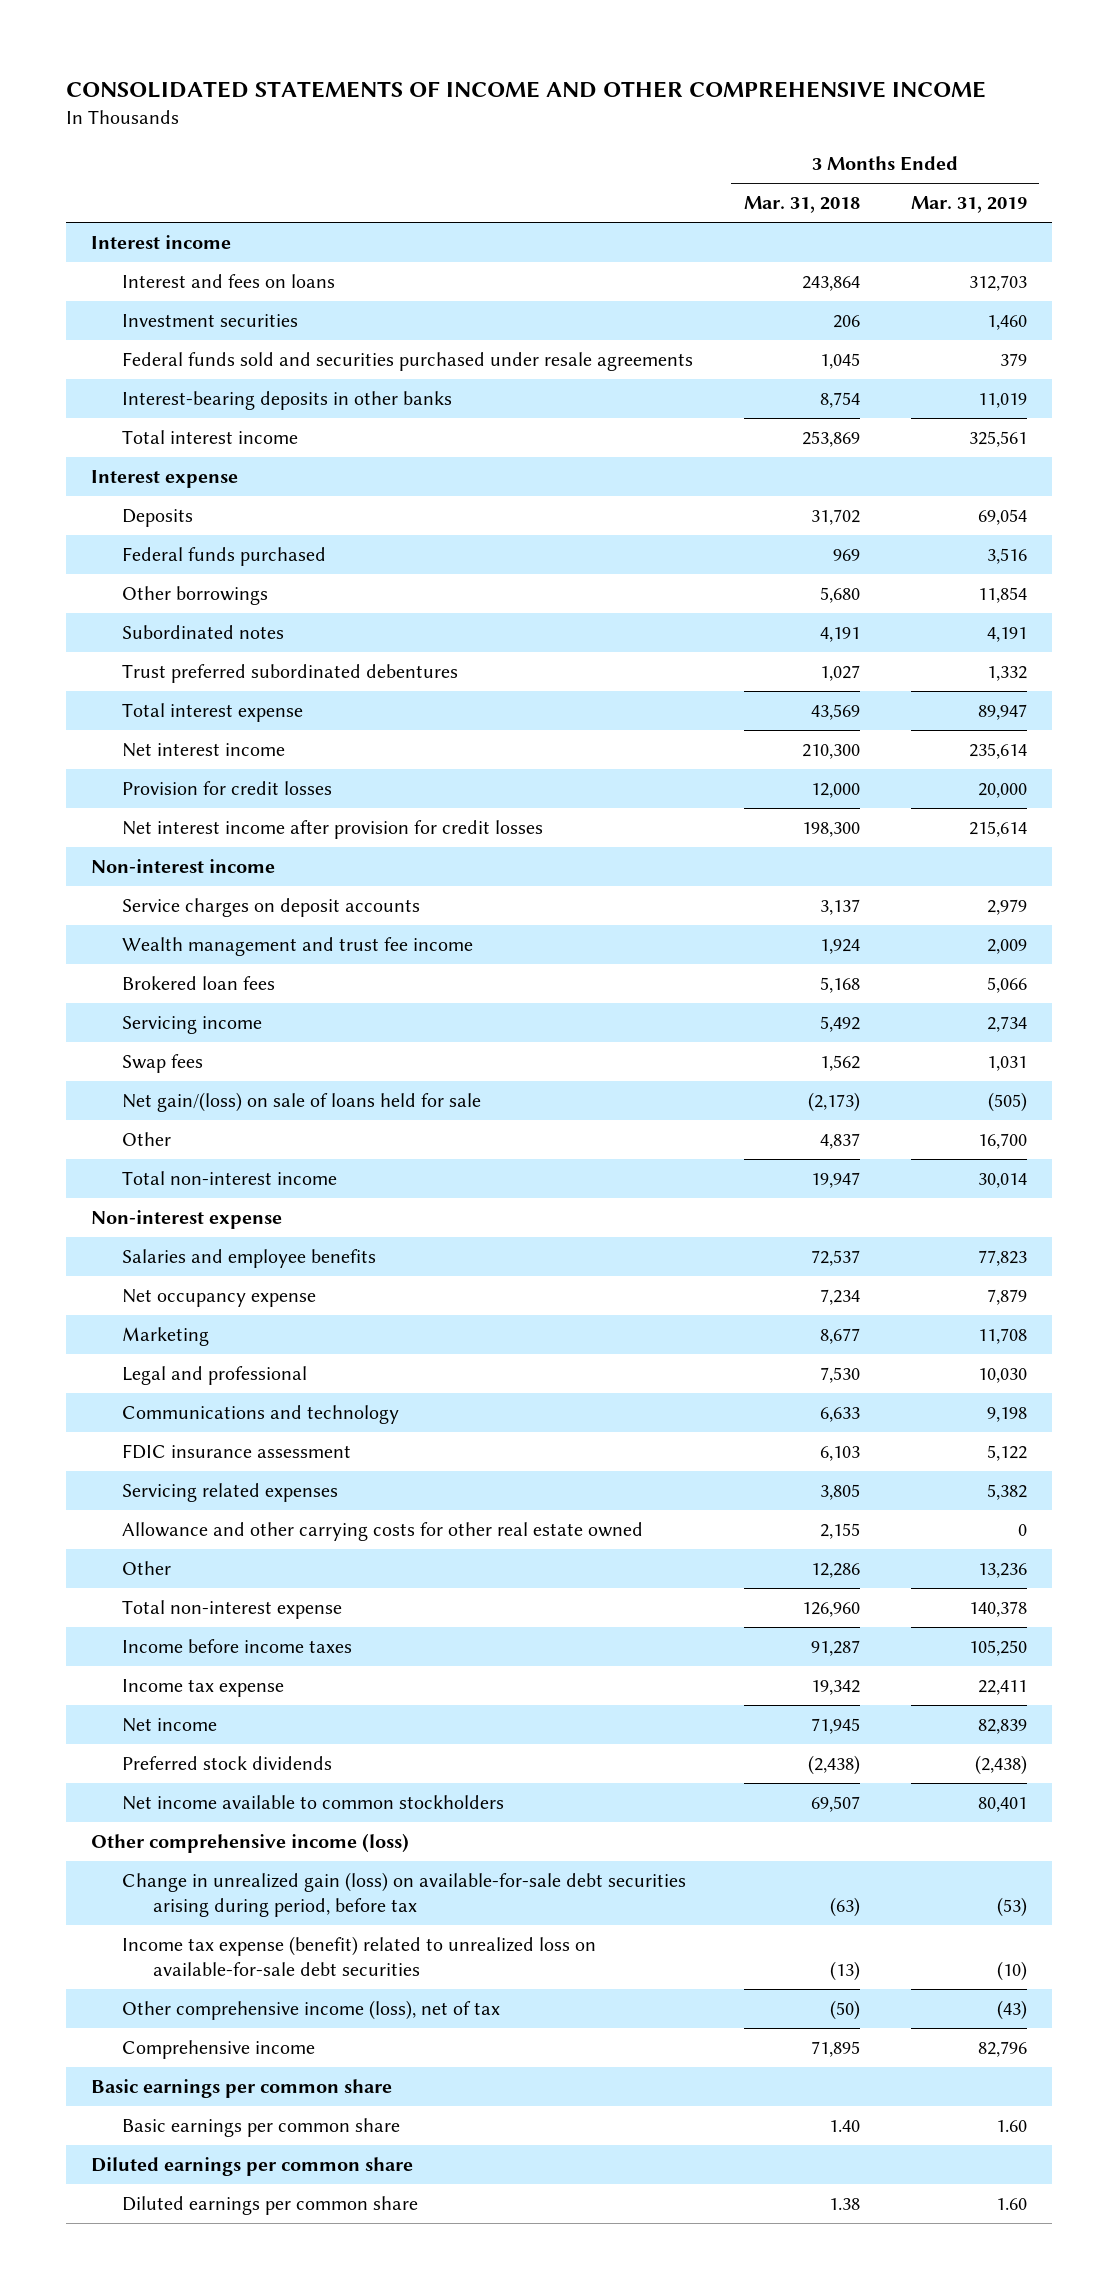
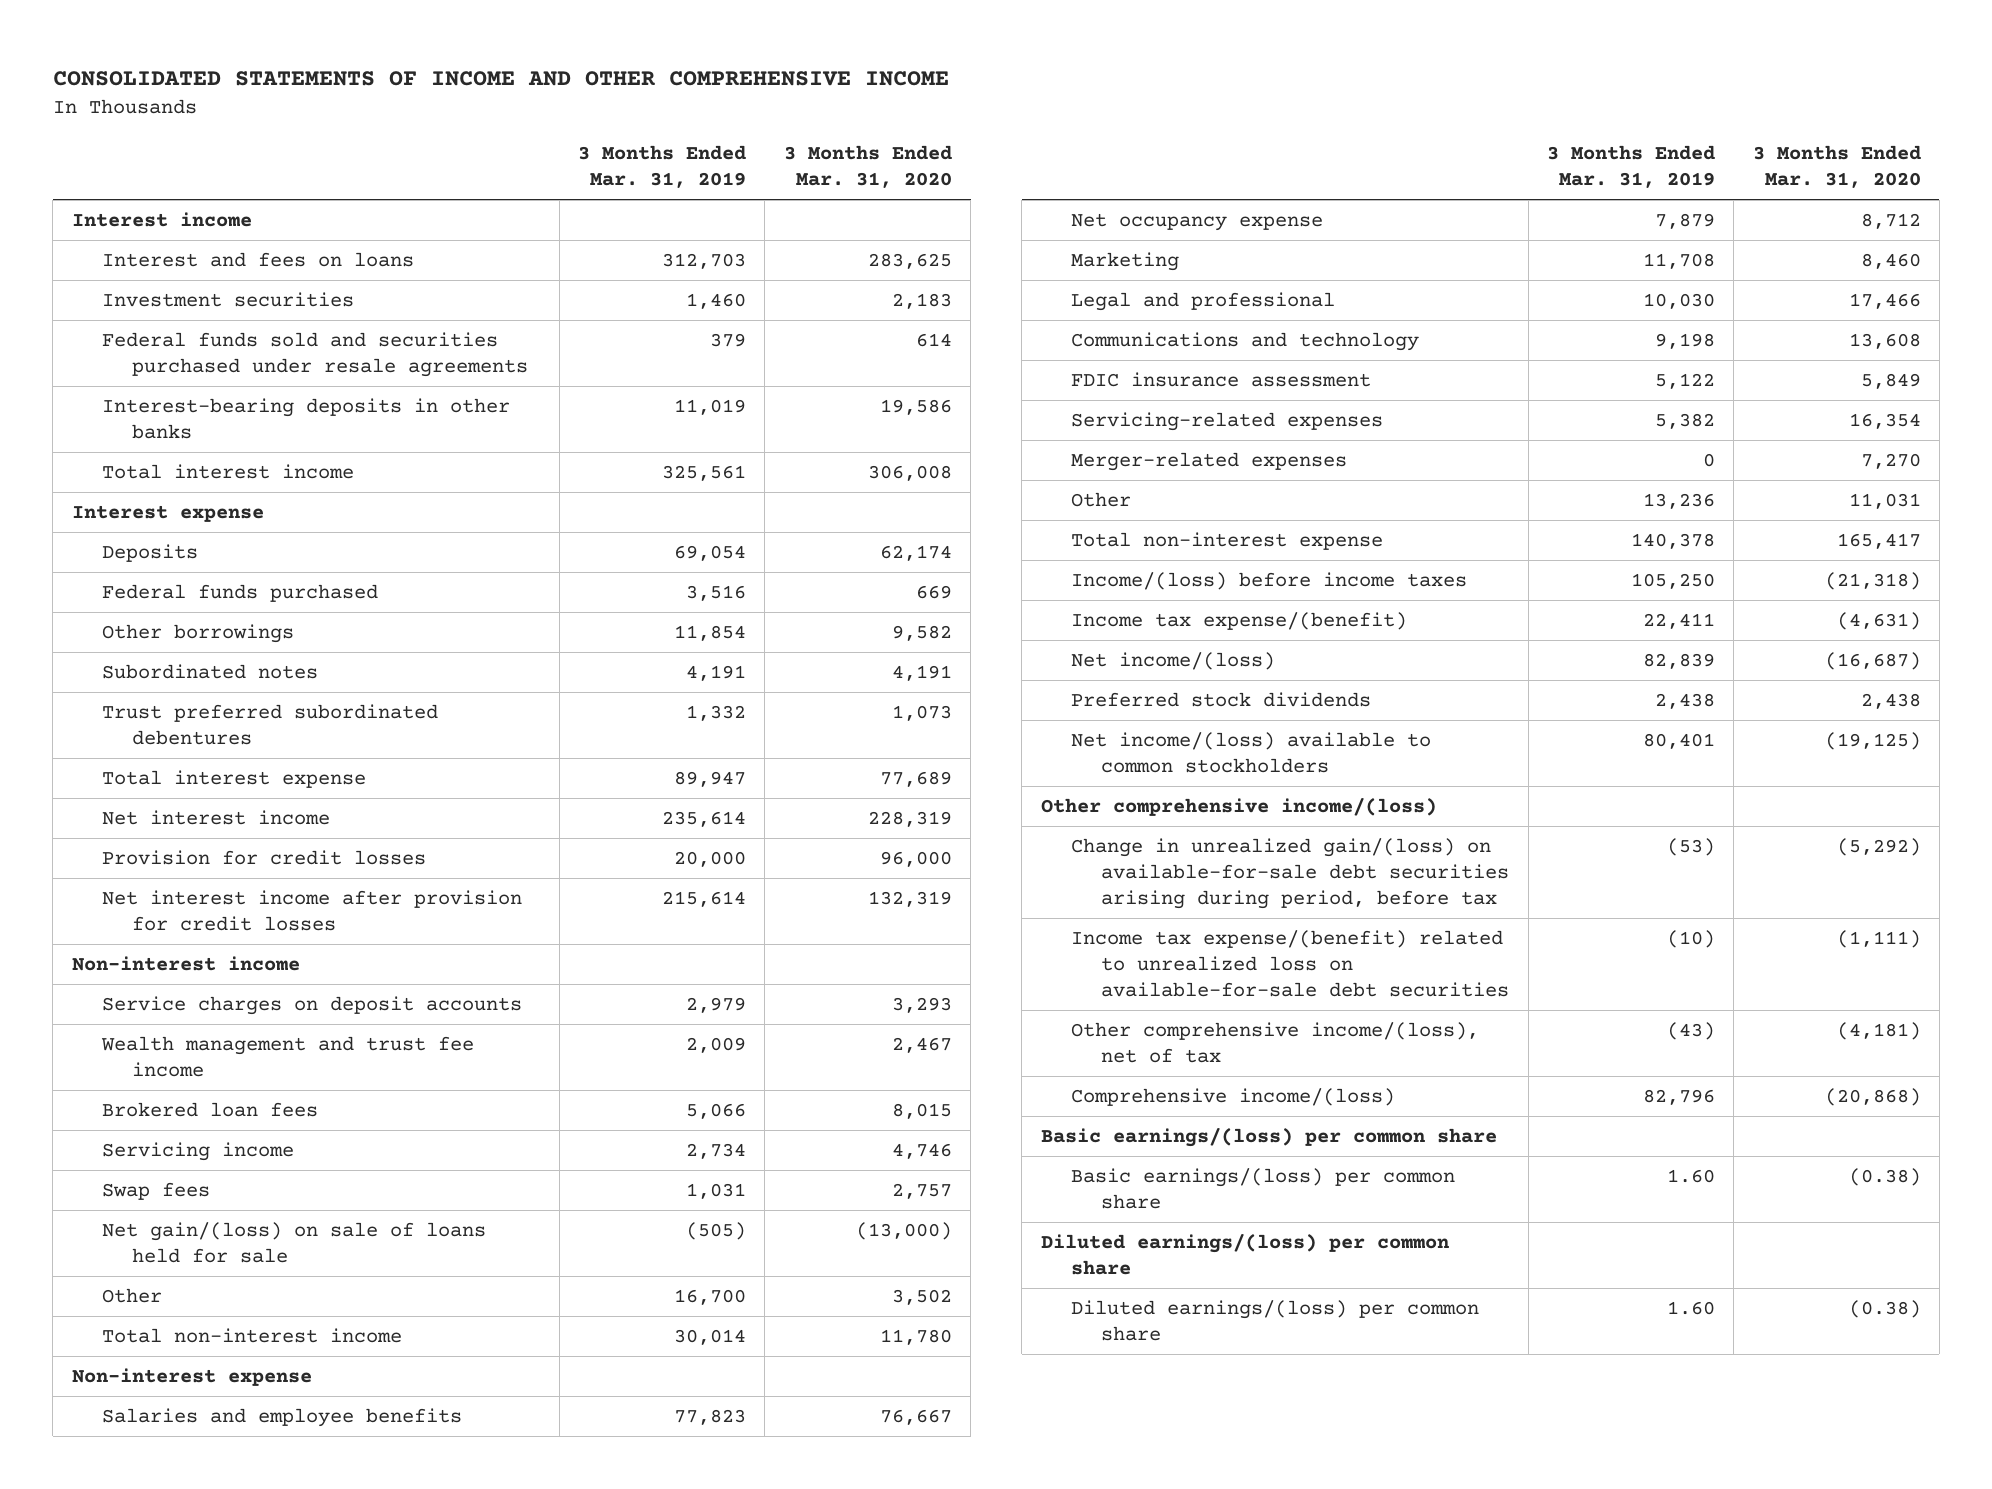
[743,196,860,214] Mar. 31, 2018 -> none
none -> [783,145,952,189] 3 Months Ended Mar. 31, 2020
[121,1521,643,1541] Allowance and other carrying costs for other real estate owned -> none
[121,1482,338,1502] Servicing related expenses -> [1071,412,1384,432] Servicing-related expenses
none -> [1071,452,1348,472] Merger-related expenses
[121,1638,352,1653] Income before income taxes -> [1071,572,1468,591] Income/(loss) before income taxes
[121,1678,284,1697] Income tax expense -> [1071,612,1408,631] Income tax expense/(benefit)
[121,1717,217,1732] Net income -> [1071,652,1276,671] Net income/(loss)
[974,1754,1027,1775] (2,438) -> [1654,693,1715,710] 2,438
[121,1794,504,1810] Net income available to common stockholders -> [1071,732,1432,774] Net income/(loss) available to common stockholders
[90,1832,409,1853] Other comprehensive income (loss) -> [1040,798,1437,817] Other comprehensive income/(loss)
[121,1871,686,1918] Change in unrealized gain (loss) on available-for-sale debt securities arising during period, before tax -> [1071,838,1510,910] Change in unrealized gain/(loss) on available-for-sale debt securities arising during period, before tax
[121,1935,596,1977] Income tax expense (benefit) related to unrealized loss on available-for-sale debt securities -> [1071,930,1510,998] Income tax expense/(benefit) related to unrealized loss on available-for-sale debt securities
[121,1999,500,2020] Other comprehensive income (loss), net of tax -> [1071,1022,1480,1064] Other comprehensive income/(loss), net of tax
[121,2039,315,2059] Comprehensive income -> [1071,1088,1396,1107] Comprehensive income/(loss)
[90,2078,392,2098] Basic earnings per common share -> [1040,1128,1497,1148] Basic earnings/(loss) per common share
[121,2117,400,2137] Basic earnings per common share -> [1071,1168,1456,1210] Basic earnings/(loss) per common share
[90,2156,413,2176] Diluted earnings per common share -> [1040,1234,1449,1276] Diluted earnings/(loss) per common share
[121,2195,418,2215] Diluted earnings per common share -> [1071,1300,1480,1342] Diluted earnings/(loss) per common share

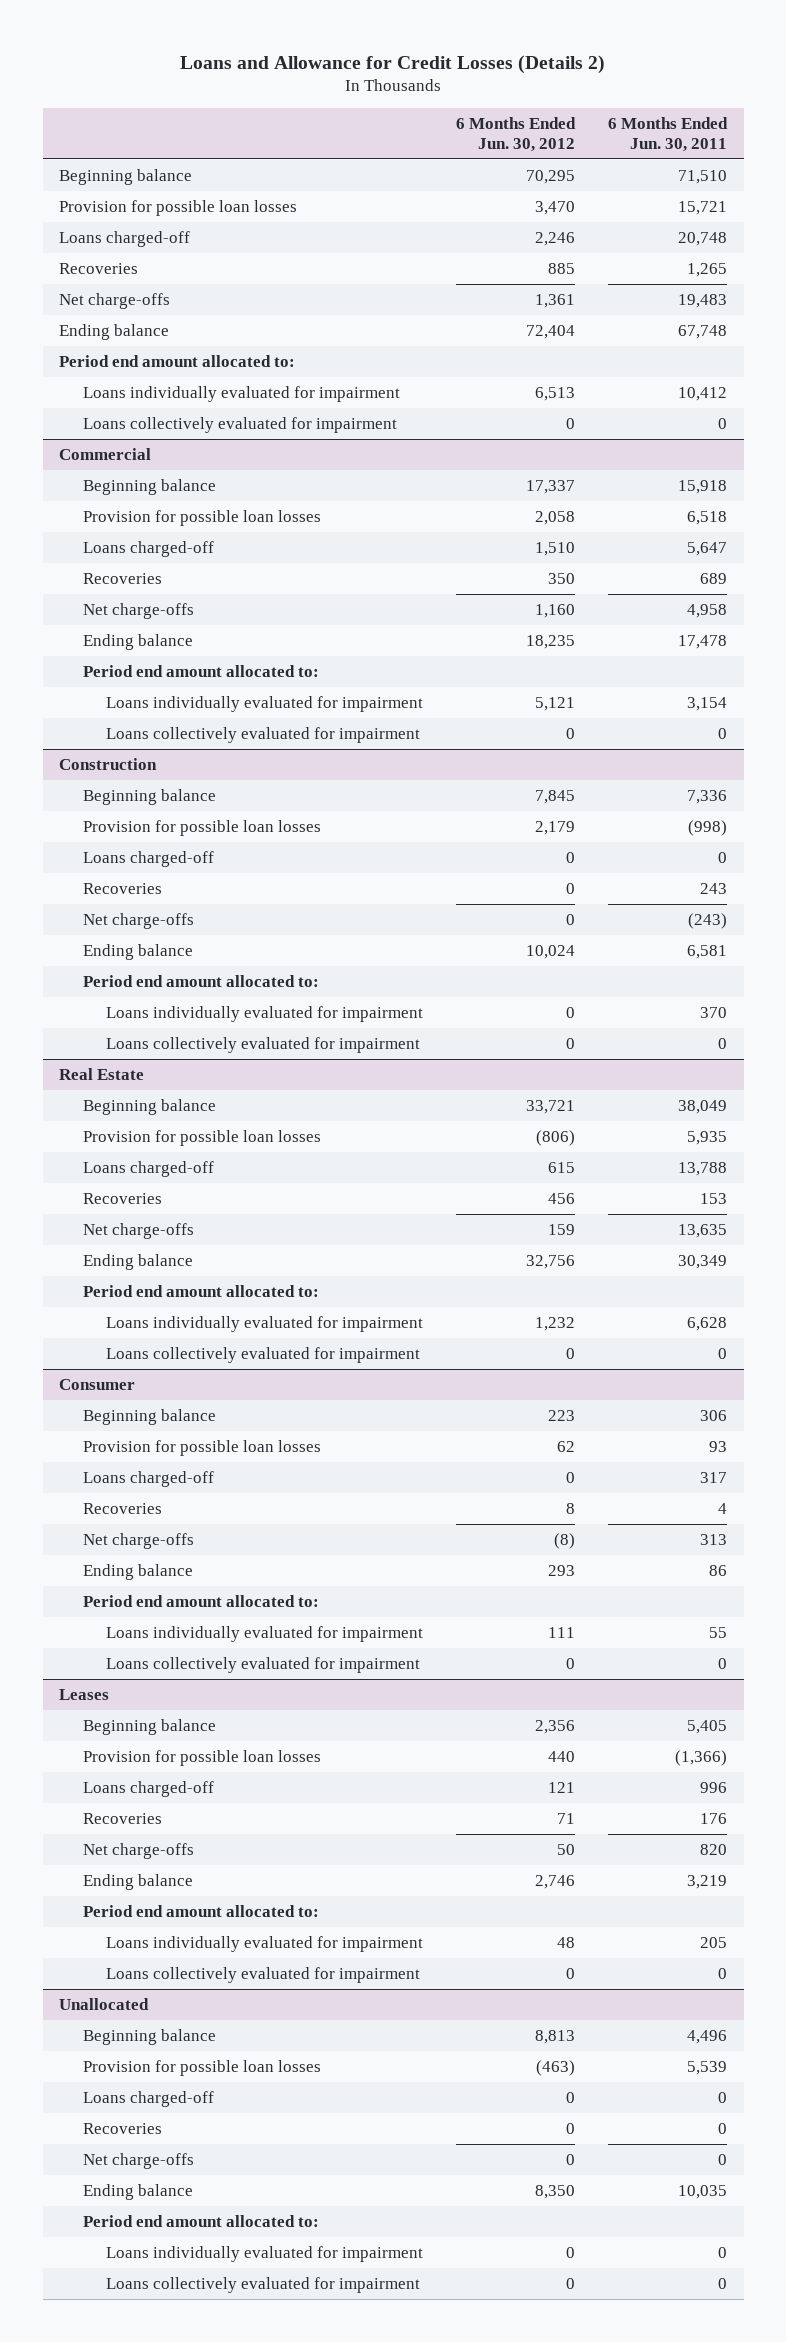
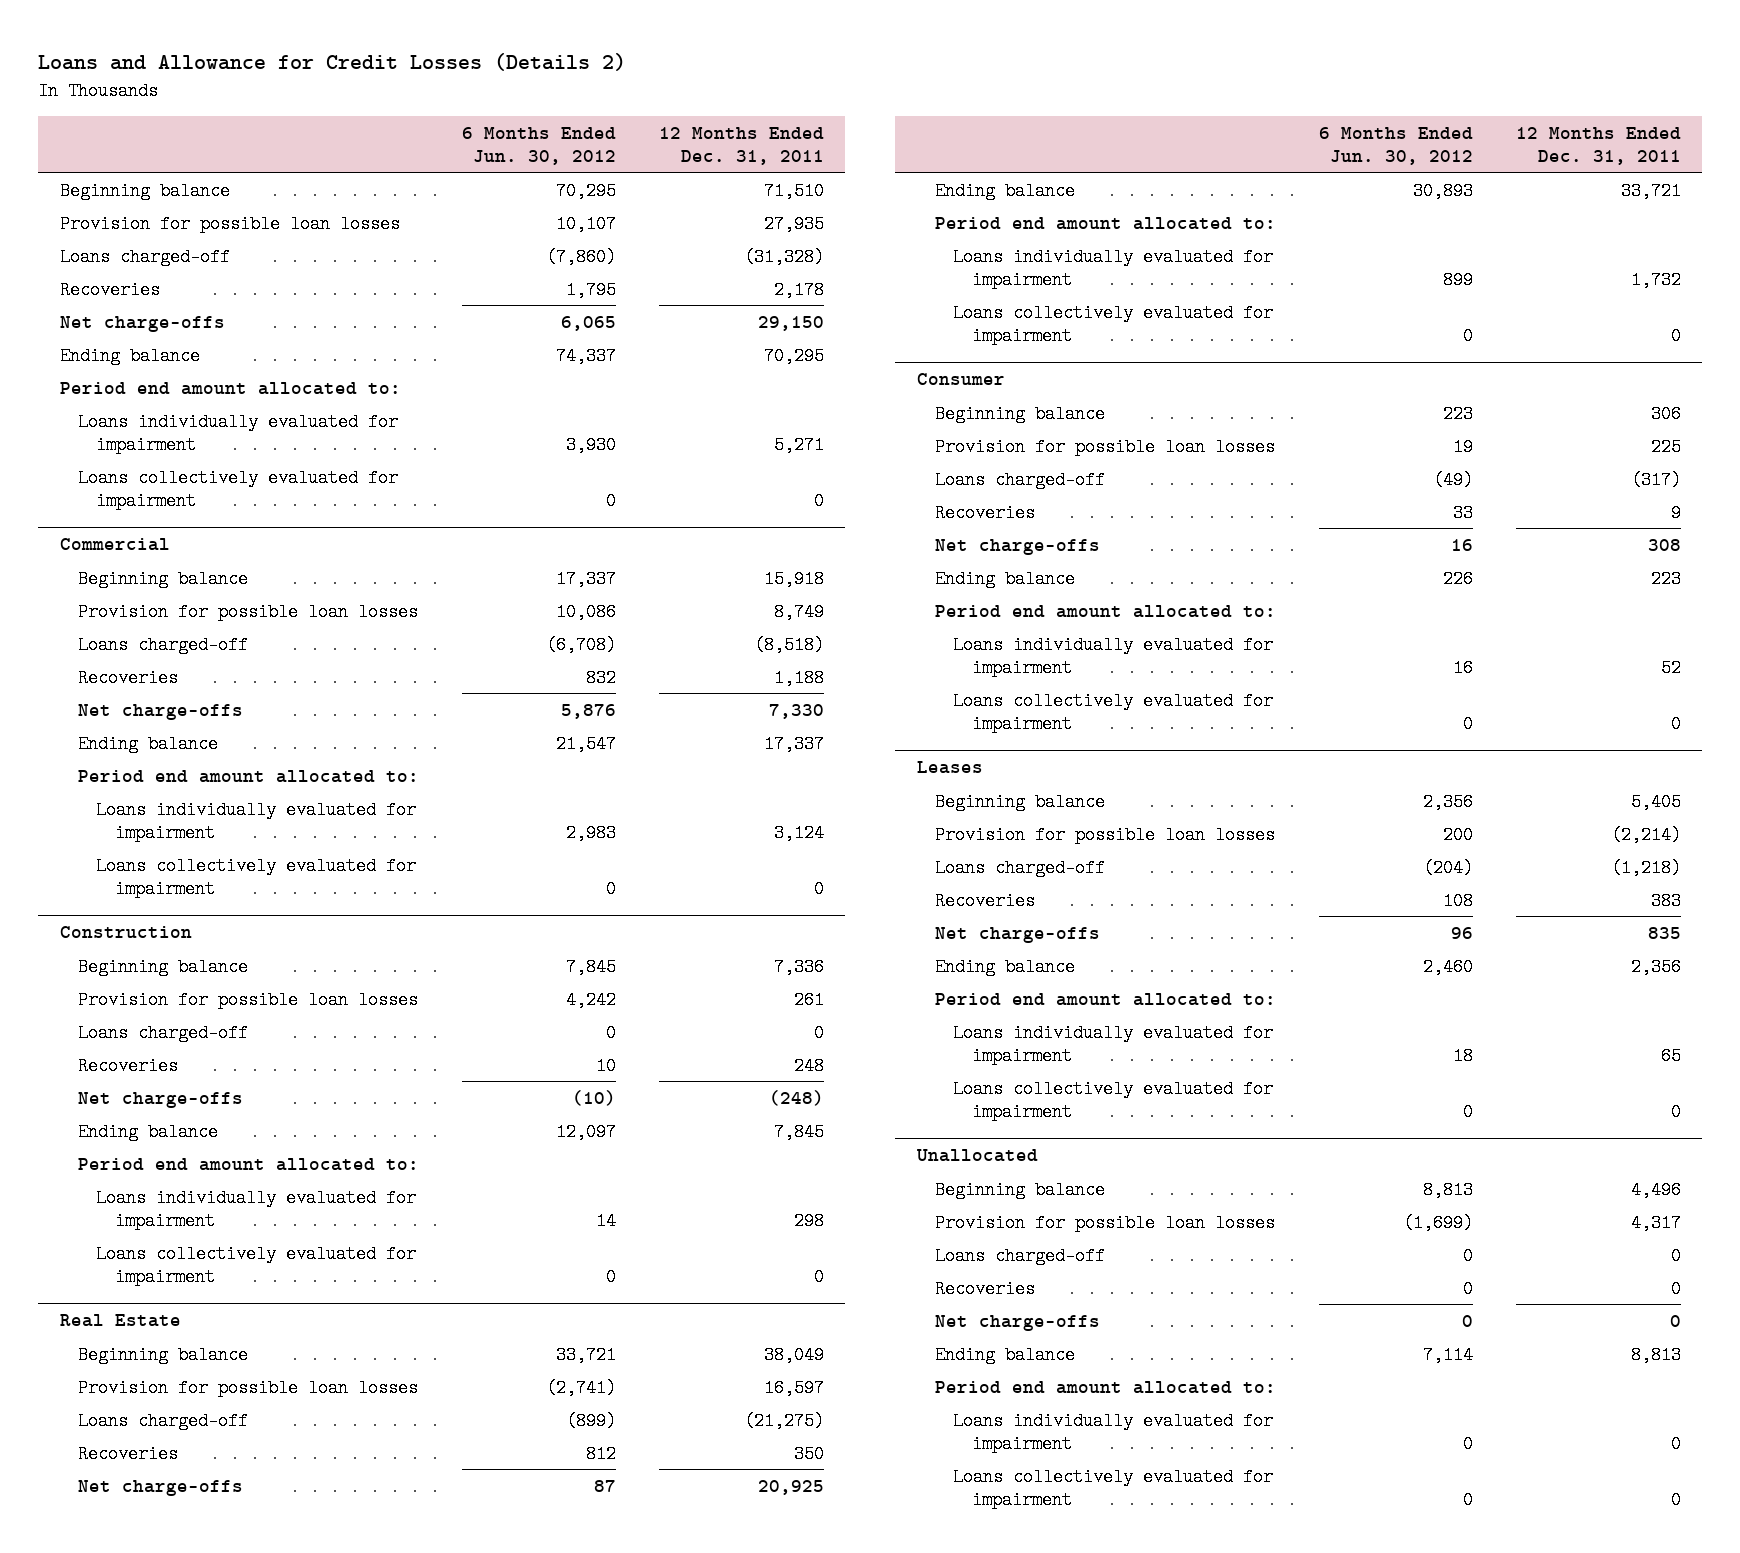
[608,117,729,152] 6 Months Ended Jun. 30, 2011 -> none
none -> [658,126,824,165] 12 Months Ended Dec. 31, 2011
[534,200,575,215] 3,470 -> [555,214,616,233] 10,107
[534,231,575,246] 2,246 -> [545,247,616,266] (7,860)
[547,262,575,274] 885 -> [565,280,616,299] 1,795
[534,293,575,308] 1,361 -> [560,315,616,331] 6,065
[525,324,575,339] 72,404 -> [555,346,616,365] 74,337
[534,386,575,401] 6,513 -> [565,435,616,454] 3,930
[534,510,575,525] 2,058 -> [555,602,616,621] 10,086
[534,541,575,556] 1,510 -> [545,635,616,654] (6,708)
[547,572,575,584] 350 -> [585,668,616,687] 832
[534,603,575,618] 1,160 -> [560,703,616,719] 5,876
[525,634,575,649] 18,235 -> [555,734,616,753] 21,547
[534,696,575,711] 5,121 -> [565,823,616,842] 2,983
[534,820,575,835] 2,179 -> [565,990,616,1009] 4,242
[565,882,575,894] 0 -> [595,1056,616,1075] 10
[565,913,575,925] 0 -> [571,1089,616,1106] (10)
[525,944,575,959] 10,024 -> [555,1122,616,1141] 12,097
[565,1006,575,1018] 0 -> [595,1211,616,1230] 14
[535,1129,575,1146] (806) -> [545,1378,616,1397] (2,741)
[547,1161,575,1173] 615 -> [565,1411,616,1430] (899)
[547,1192,575,1204] 456 -> [585,1444,616,1463] 812
[547,1223,575,1235] 159 -> [593,1479,616,1492] 87
[525,1254,575,1269] 32,756 -> [1412,181,1473,200] 30,893
[534,1316,575,1331] 1,232 -> [1442,270,1473,289] 899
[556,1440,575,1452] 62 -> [1452,437,1473,456] 19
[565,1471,575,1483] 0 -> [1432,470,1473,489] (49)
[565,1502,575,1514] 8 -> [1452,503,1473,522] 33
[553,1532,575,1549] (8) -> [1450,538,1473,551] 16
[547,1564,575,1576] 293 -> [1442,569,1473,588] 226
[547,1626,575,1638] 111 -> [1452,658,1473,677] 16
[547,1750,575,1762] 440 -> [1442,825,1473,844] 200
[547,1781,575,1793] 121 -> [1422,858,1473,877] (204)
[556,1812,575,1824] 71 -> [1442,891,1473,910] 108
[556,1843,575,1855] 50 -> [1450,926,1473,939] 96
[534,1874,575,1889] 2,746 -> [1422,957,1473,976] 2,460
[556,1936,575,1948] 48 -> [1452,1046,1473,1065] 18
[535,2059,575,2076] (463) -> [1402,1213,1473,1232] (1,699)
[534,2184,575,2199] 8,350 -> [1422,1345,1473,1364] 7,114

